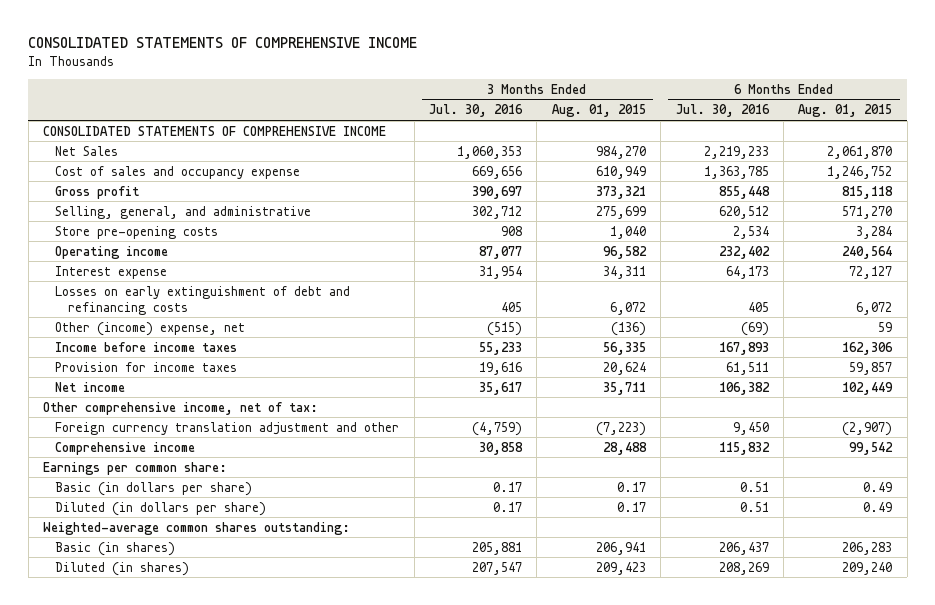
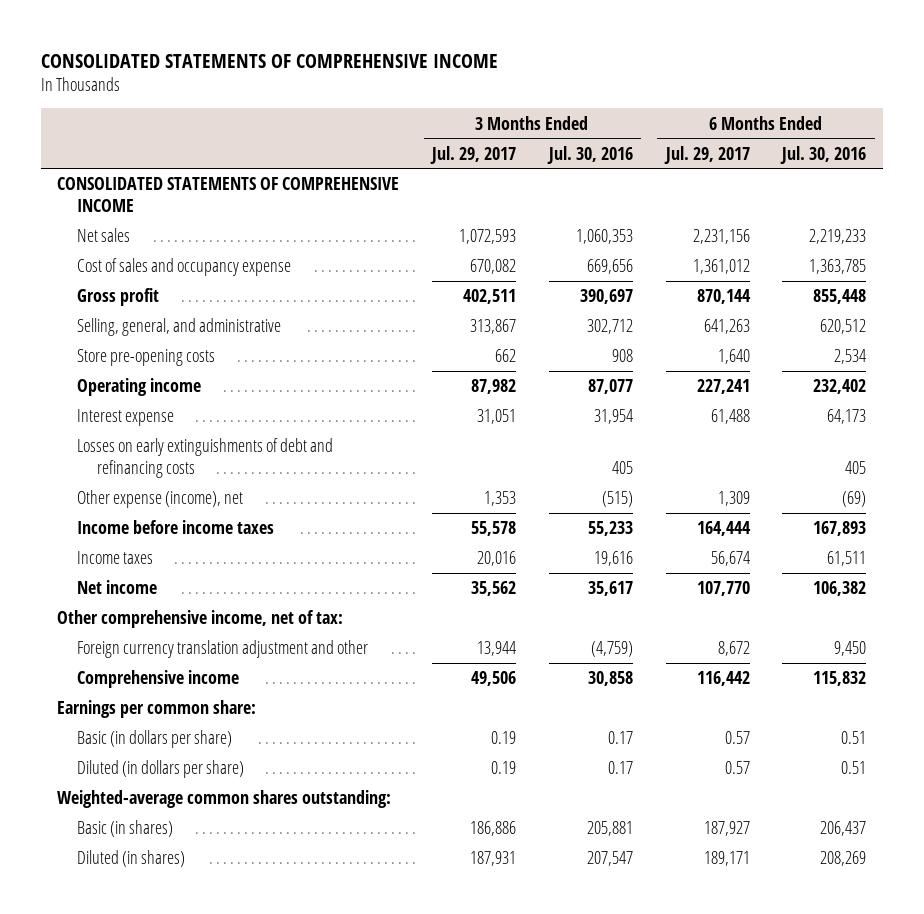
[551,104,646,118] Aug. 01, 2015 -> none
[798,104,893,118] Aug. 01, 2015 -> none
none -> [430,145,517,164] Jul. 29, 2017
none -> [663,145,750,164] Jul. 29, 2017
[55,145,119,156] Net Sales -> [77,228,131,243] Net sales
[55,285,351,315] Losses on early extinguishment of debt and refinancing costs -> [77,438,334,479] Losses on early extinguishments of debt and refinancing costs
[55,321,246,336] Other (income) expense, net -> [77,490,244,509] Other expense (income), net
[55,361,238,372] Provision for income taxes -> [77,551,154,565] Income taxes

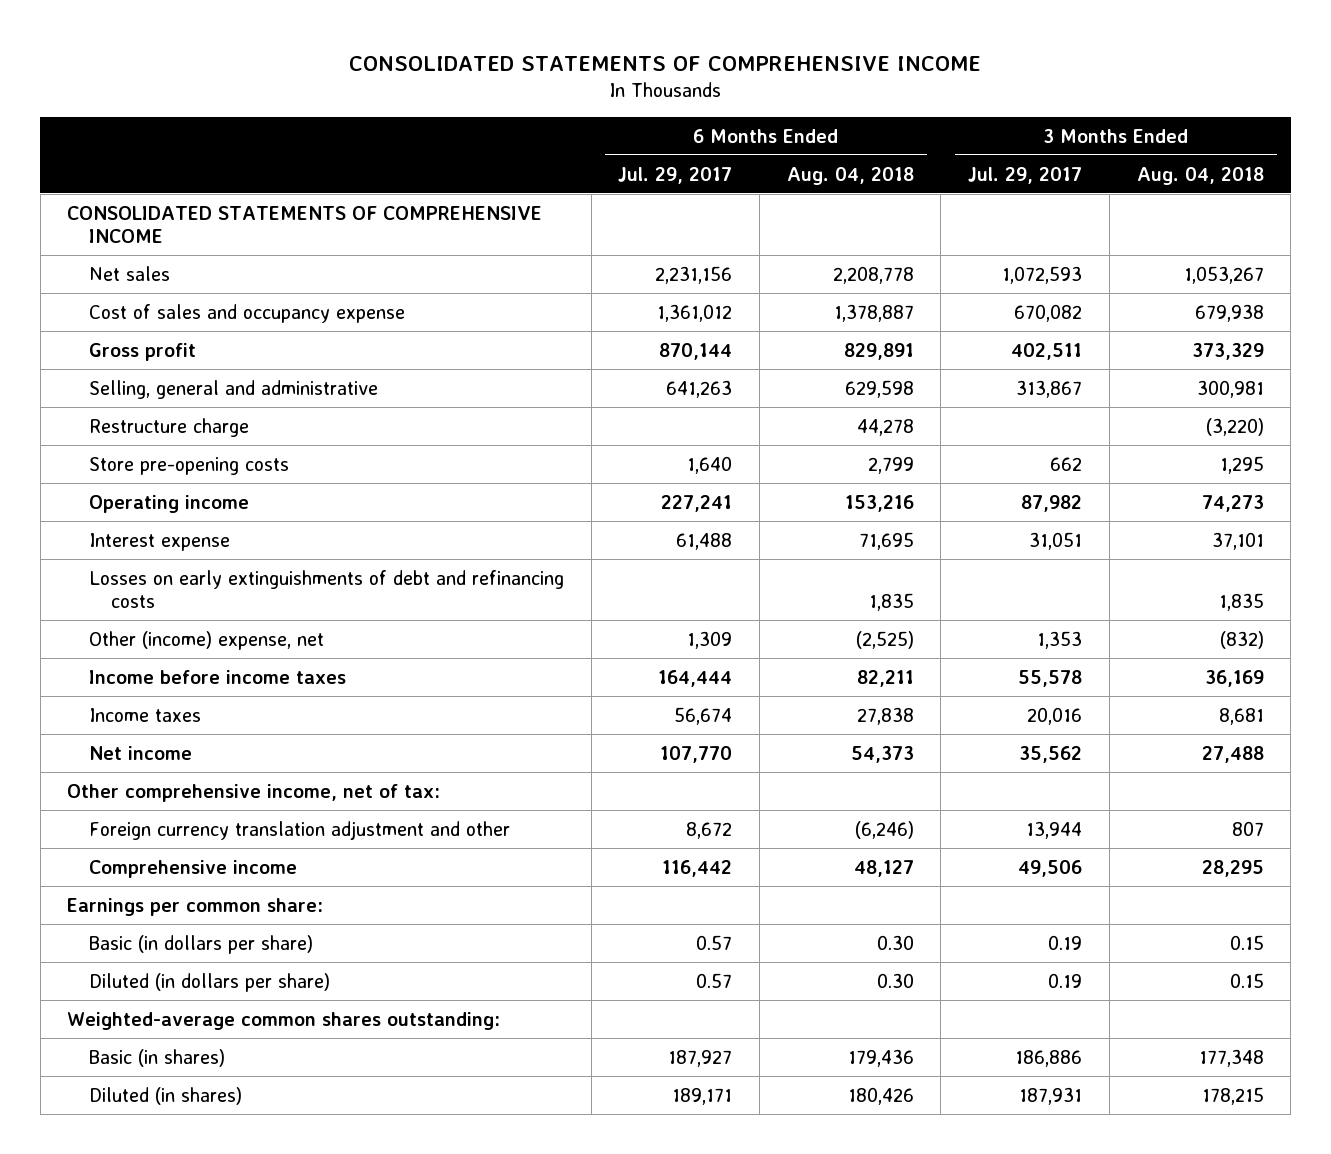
[546,145,633,164] Jul. 30, 2016 -> none
[780,145,867,164] Jul. 30, 2016 -> none
none -> [786,166,914,185] Aug. 04, 2018
none -> [1136,166,1264,185] Aug. 04, 2018
[77,318,282,337] Selling, general, and administrative -> [88,379,378,399] Selling, general and administrative
none -> [88,417,249,437] Restructure charge
[77,490,244,509] Other expense (income), net -> [88,630,324,650] Other (income) expense, net

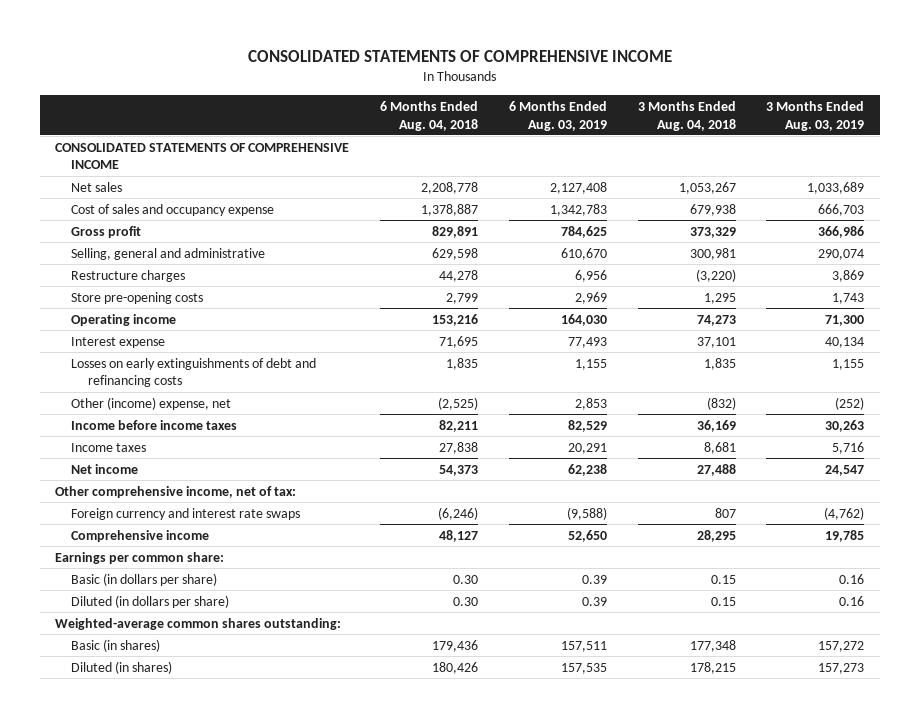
[618,166,733,184] Jul. 29, 2017 -> none
[968,166,1083,184] Jul. 29, 2017 -> none
none -> [508,100,607,131] 6 Months Ended Aug. 03, 2019
none -> [766,100,865,131] 3 Months Ended Aug. 03, 2019
[88,417,249,437] Restructure charge -> [71,269,186,282] Restructure charges
[88,820,510,840] Foreign currency translation adjustment and other -> [71,507,301,520] Foreign currency and interest rate swaps

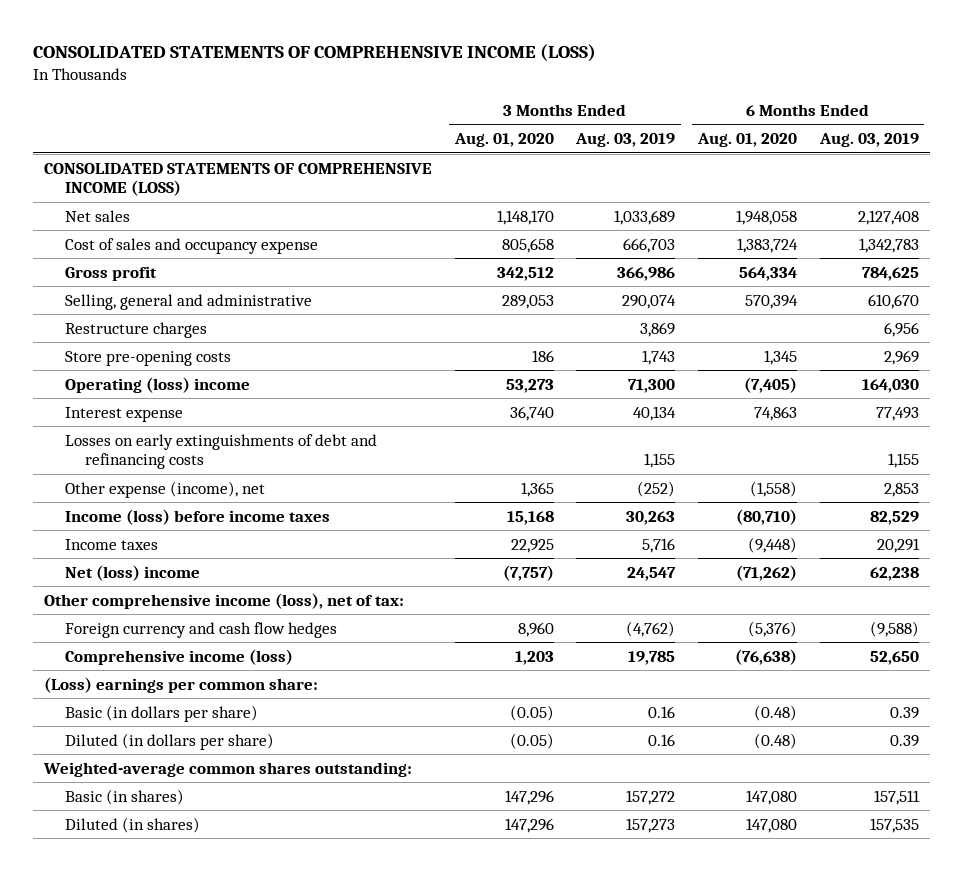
[247,49,672,62] CONSOLIDATED STATEMENTS OF COMPREHENSIVE INCOME -> [32,44,596,63] CONSOLIDATED STATEMENTS OF COMPREHENSIVE INCOME (LOSS)
[379,100,478,131] 6 Months Ended Aug. 04, 2018 -> none
[637,100,736,131] 3 Months Ended Aug. 04, 2018 -> none
none -> [453,133,554,148] Aug. 01, 2020
none -> [696,133,797,148] Aug. 01, 2020
[55,142,350,170] CONSOLIDATED STATEMENTS OF COMPREHENSIVE INCOME -> [44,162,433,197] CONSOLIDATED STATEMENTS OF COMPREHENSIVE INCOME (LOSS)
[71,313,177,326] Operating income -> [64,376,250,393] Operating (loss) income
[71,396,232,410] Other (income) expense, net -> [64,480,265,498] Other expense (income), net
[71,419,238,430] Income before income taxes -> [64,508,330,525] Income (loss) before income taxes
[71,463,139,474] Net income -> [64,564,200,581] Net (loss) income
[55,485,297,498] Other comprehensive income, net of tax: -> [44,592,405,609] Other comprehensive income (loss), net of tax:
[71,507,301,520] Foreign currency and interest rate swaps -> [64,621,337,638] Foreign currency and cash flow hedges
[71,529,210,542] Comprehensive income -> [64,648,293,665] Comprehensive income (loss)
[55,551,225,564] Earnings per common share: -> [44,676,319,693] (Loss) earnings per common share:

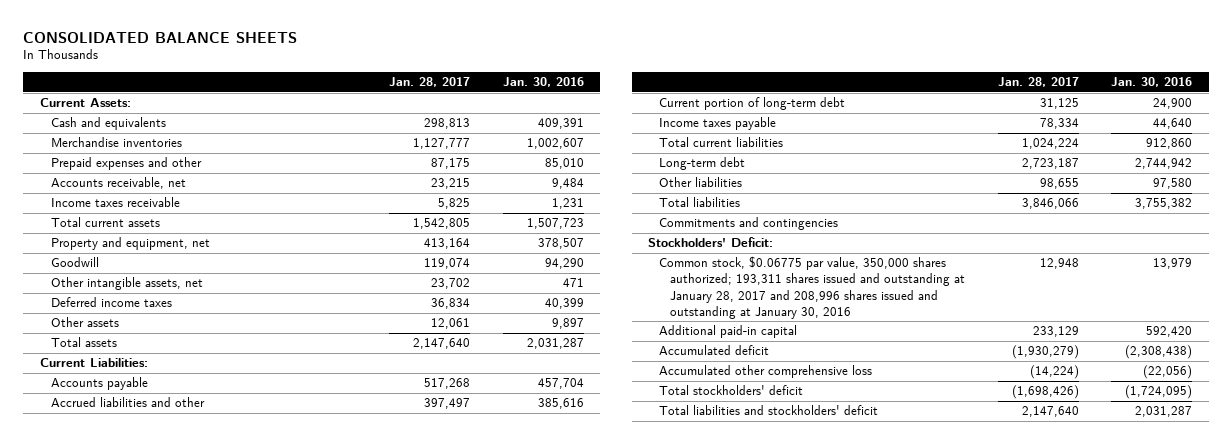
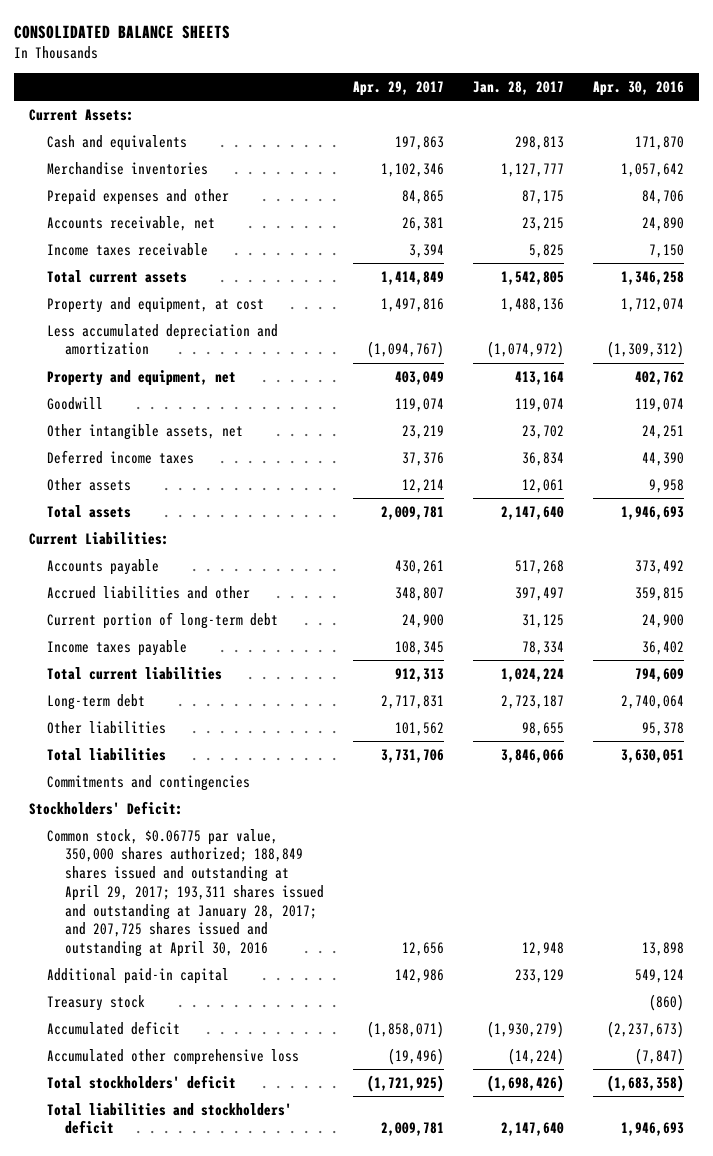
[502,77,584,88] Jan. 30, 2016 -> none
none -> [352,80,444,96] Apr. 29, 2017
none -> [593,80,685,96] Apr. 30, 2016
none -> [46,296,264,313] Property and equipment, at cost
none -> [46,323,278,356] Less accumulated depreciation and amortization
[658,256,965,319] Common stock, $0.06775 par value, 350,000 shares authorized; 193,311 shares issued and outstanding at January 28, 2017 and 208,996 shares issued and outstanding at January 30, 2016 -> [46,828,324,957] Common stock, $0.06775 par value, 350,000 shares authorized; 188,849 shares issued and outstanding at April 29, 2017; 193,311 shares issued and outstanding at January 28, 2017; and 207,725 shares issued and outstanding at April 30, 2016
none -> [46,994,145,1011] Treasury stock

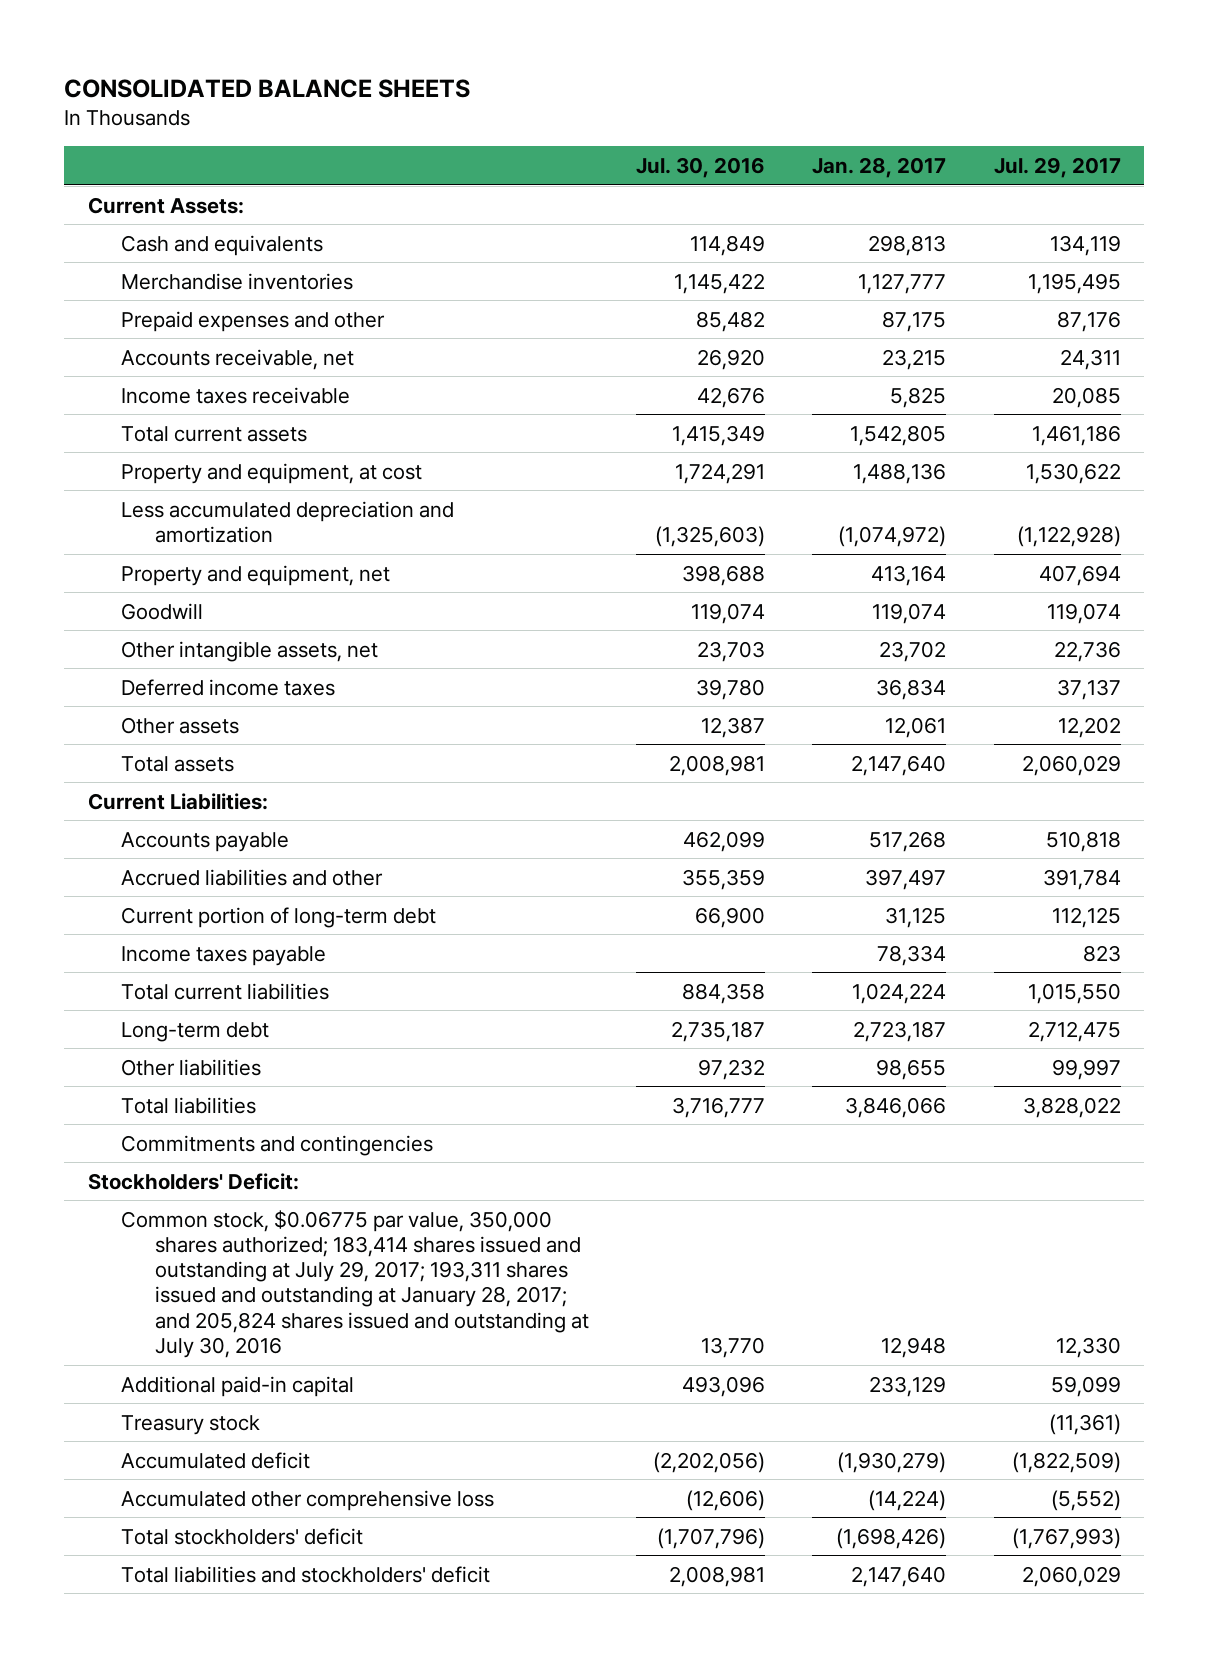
[352,80,444,96] Apr. 29, 2017 -> none
[593,80,685,96] Apr. 30, 2016 -> none
none -> [636,157,766,179] Jul. 30, 2016
none -> [993,157,1121,179] Jul. 29, 2017
[46,828,324,957] Common stock, $0.06775 par value, 350,000 shares authorized; 188,849 shares issued and outstanding at April 29, 2017; 193,311 shares issued and outstanding at January 28, 2017; and 207,725 shares issued and outstanding at April 30, 2016 -> [121,1209,589,1358] Common stock, $0.06775 par value, 350,000 shares authorized; 183,414 shares issued and outstanding at July 29, 2017; 193,311 shares issued and outstanding at January 28, 2017; and 205,824 shares issued and outstanding at July 30, 2016

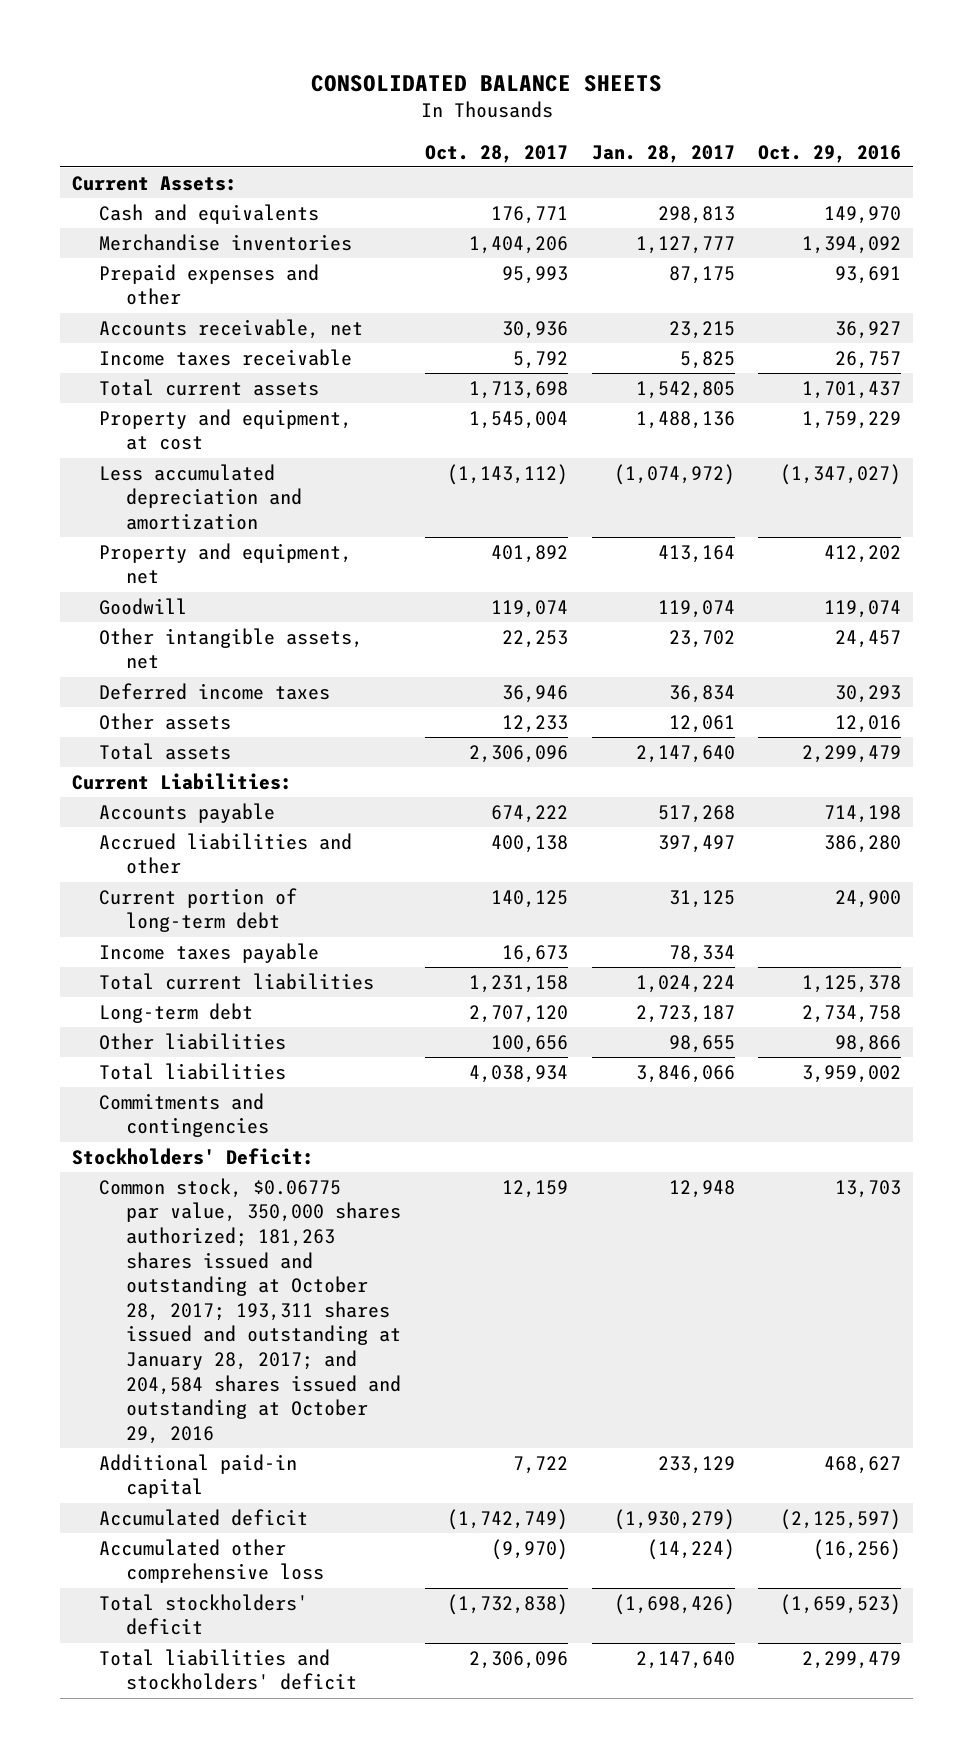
[636,157,766,179] Jul. 30, 2016 -> none
[993,157,1121,179] Jul. 29, 2017 -> none
none -> [424,144,568,163] Oct. 28, 2017
none -> [758,144,902,163] Oct. 29, 2016
[121,1209,589,1358] Common stock, $0.06775 par value, 350,000 shares authorized; 183,414 shares issued and outstanding at July 29, 2017; 193,311 shares issued and outstanding at January 28, 2017; and 205,824 shares issued and outstanding at July 30, 2016 -> [99,1177,401,1444] Common stock, $0.06775 par value, 350,000 shares authorized; 181,263 shares issued and outstanding at October 28, 2017; 193,311 shares issued and outstanding at January 28, 2017; and 204,584 shares issued and outstanding at October 29, 2016
[121,1414,261,1435] Treasury stock -> none

